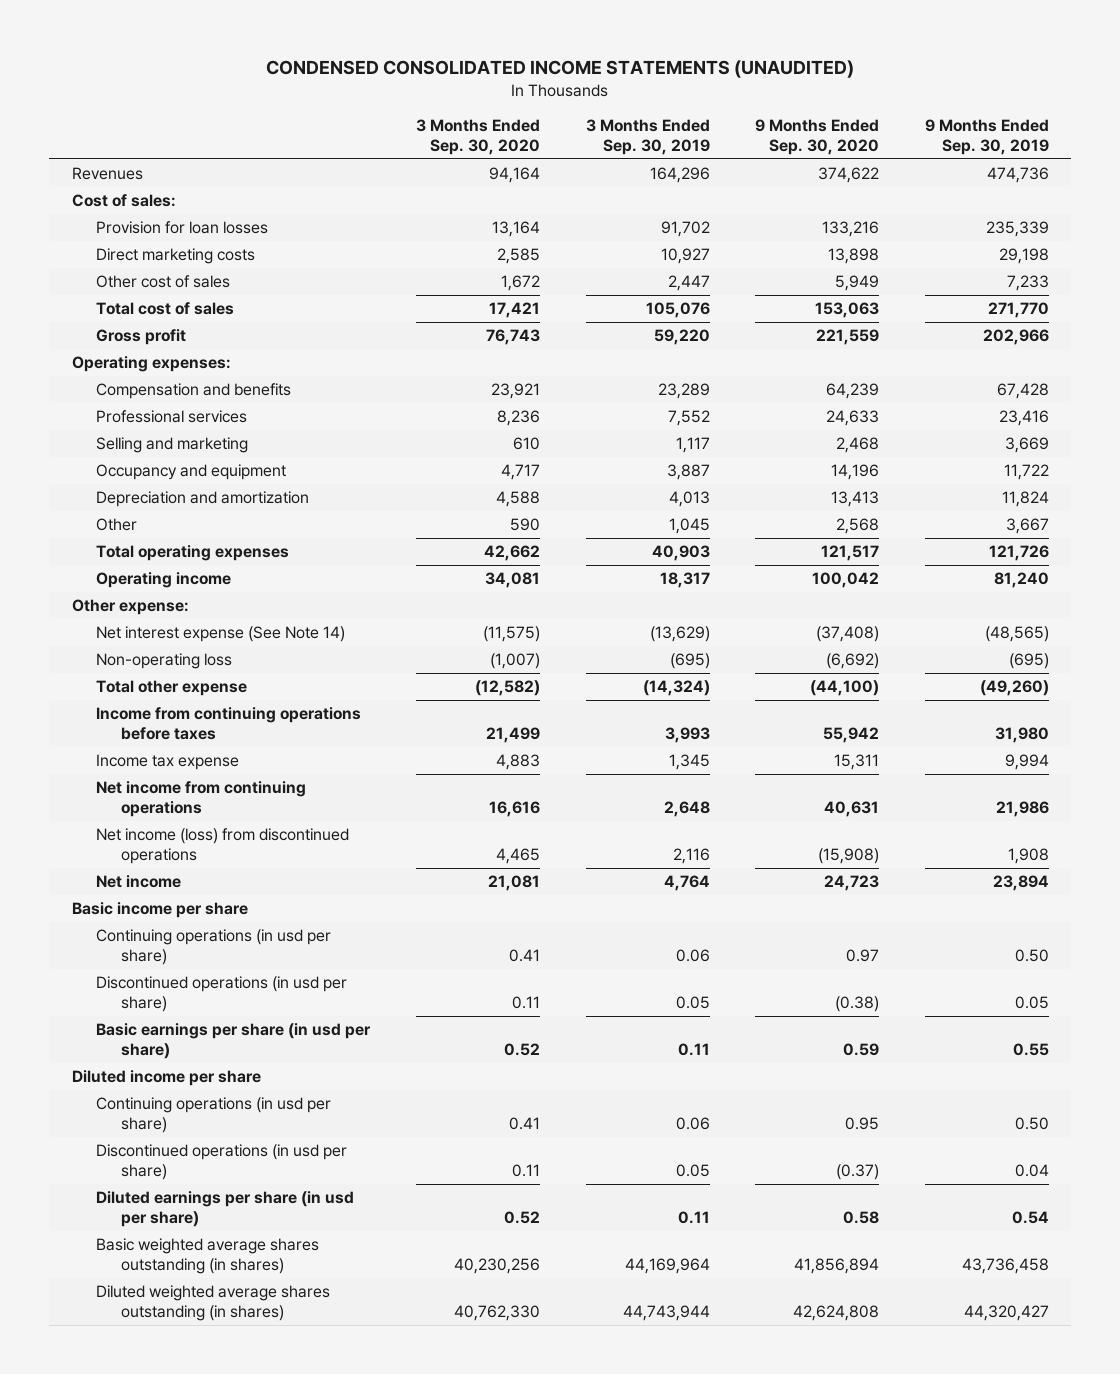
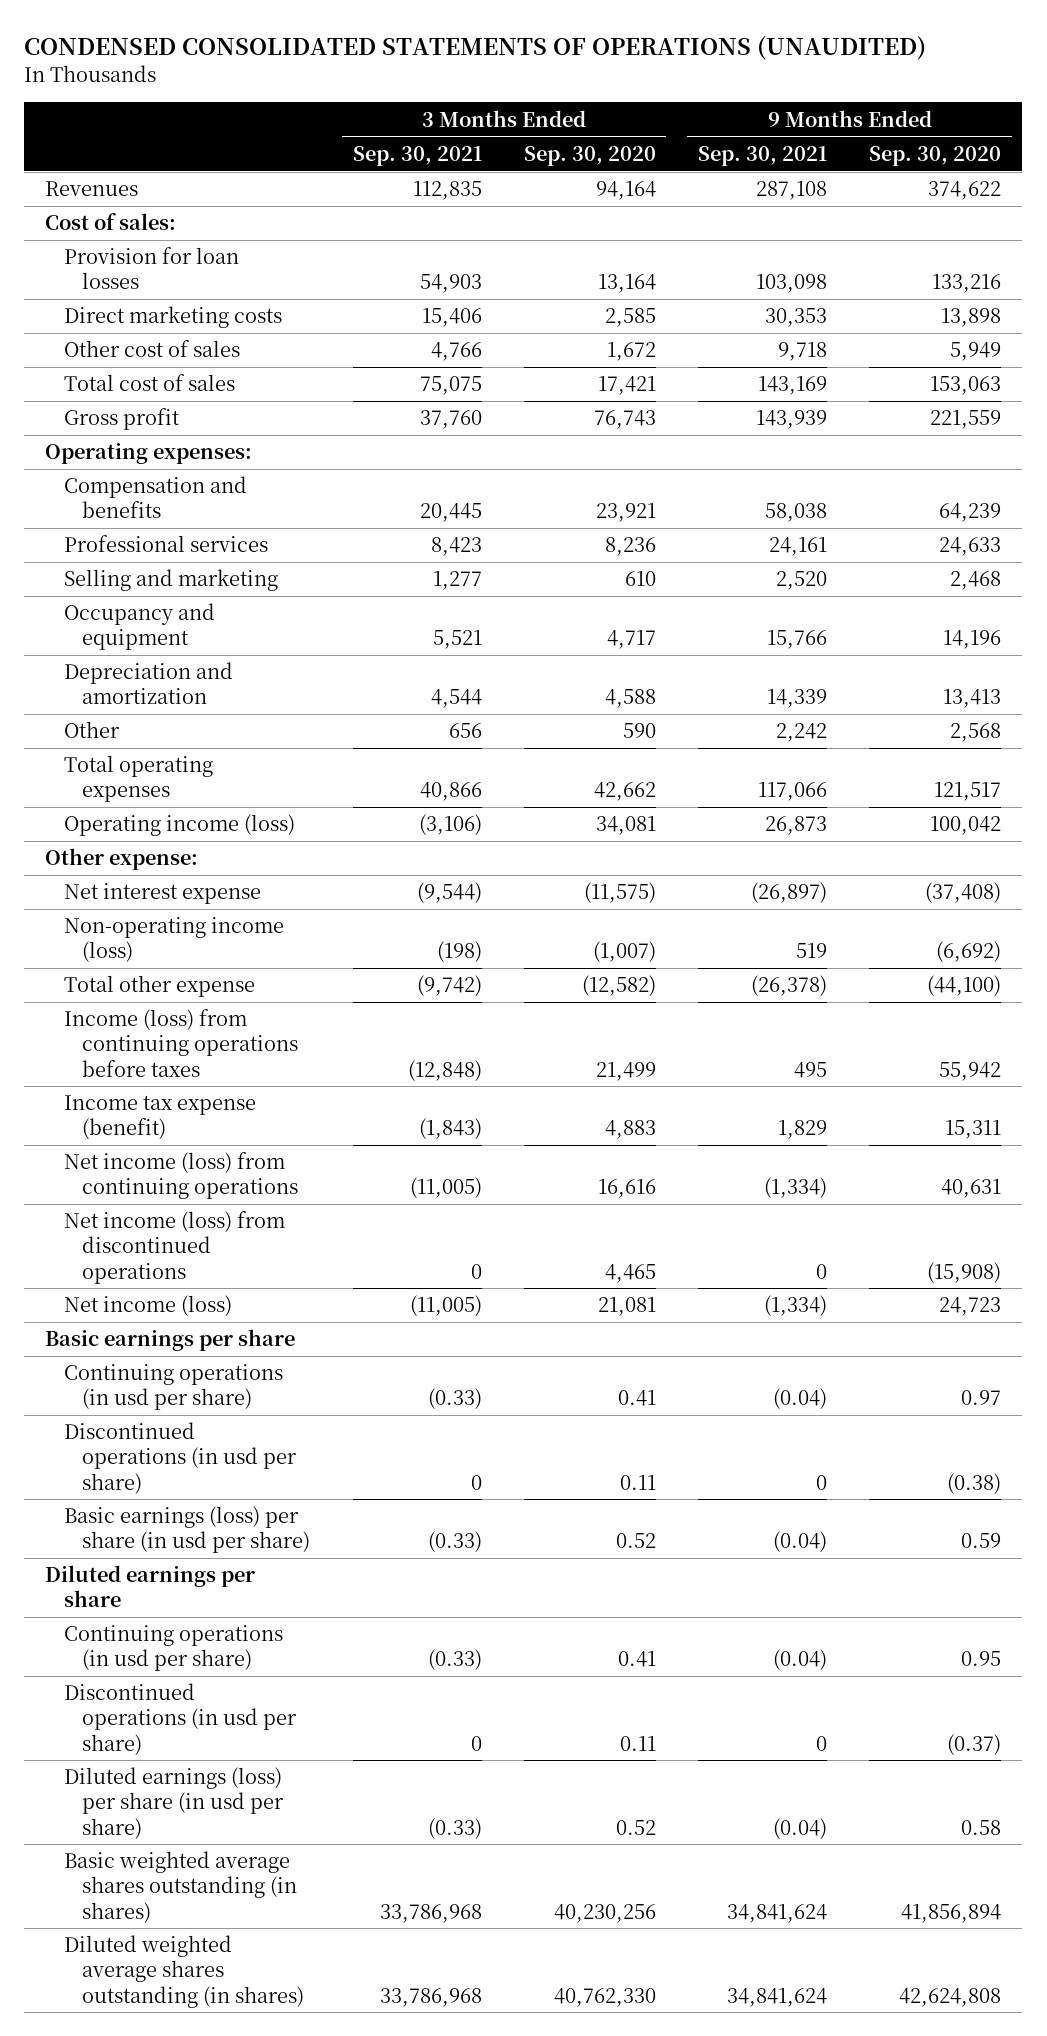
[266,60,855,79] CONDENSED CONSOLIDATED INCOME STATEMENTS (UNAUDITED) -> [24,36,927,61] CONDENSED CONSOLIDATED STATEMENTS OF OPERATIONS (UNAUDITED)
[585,119,710,156] 3 Months Ended Sep. 30, 2019 -> none
[924,119,1049,156] 9 Months Ended Sep. 30, 2019 -> none
none -> [352,146,482,167] Sep. 30, 2021
none -> [697,146,827,167] Sep. 30, 2021
[96,572,232,589] Operating income -> [63,814,295,837] Operating income (loss)
[96,626,346,643] Net interest expense (See Note 14) -> [63,883,261,905] Net interest expense
[96,653,233,670] Non-operating loss -> [63,917,284,963] Non-operating income (loss)
[96,707,362,741] Income from continuing operations before taxes -> [63,1009,299,1077] Income (loss) from continuing operations before taxes
[96,754,240,771] Income tax expense -> [63,1095,256,1140] Income tax expense (benefit)
[96,781,307,818] Net income from continuing operations -> [63,1152,299,1200] Net income (loss) from continuing operations
[96,875,182,889] Net income -> [63,1295,232,1317] Net income (loss)
[71,902,248,919] Basic income per share -> [45,1329,296,1352] Basic earnings per share
[96,1023,372,1060] Basic earnings per share (in usd per share) -> [63,1506,311,1554] Basic earnings (loss) per share (in usd per share)
[71,1070,261,1087] Diluted income per share -> [45,1565,256,1608] Diluted earnings per share
[96,1191,355,1228] Diluted earnings per share (in usd per share) -> [63,1767,285,1839] Diluted earnings (loss) per share (in usd per share)

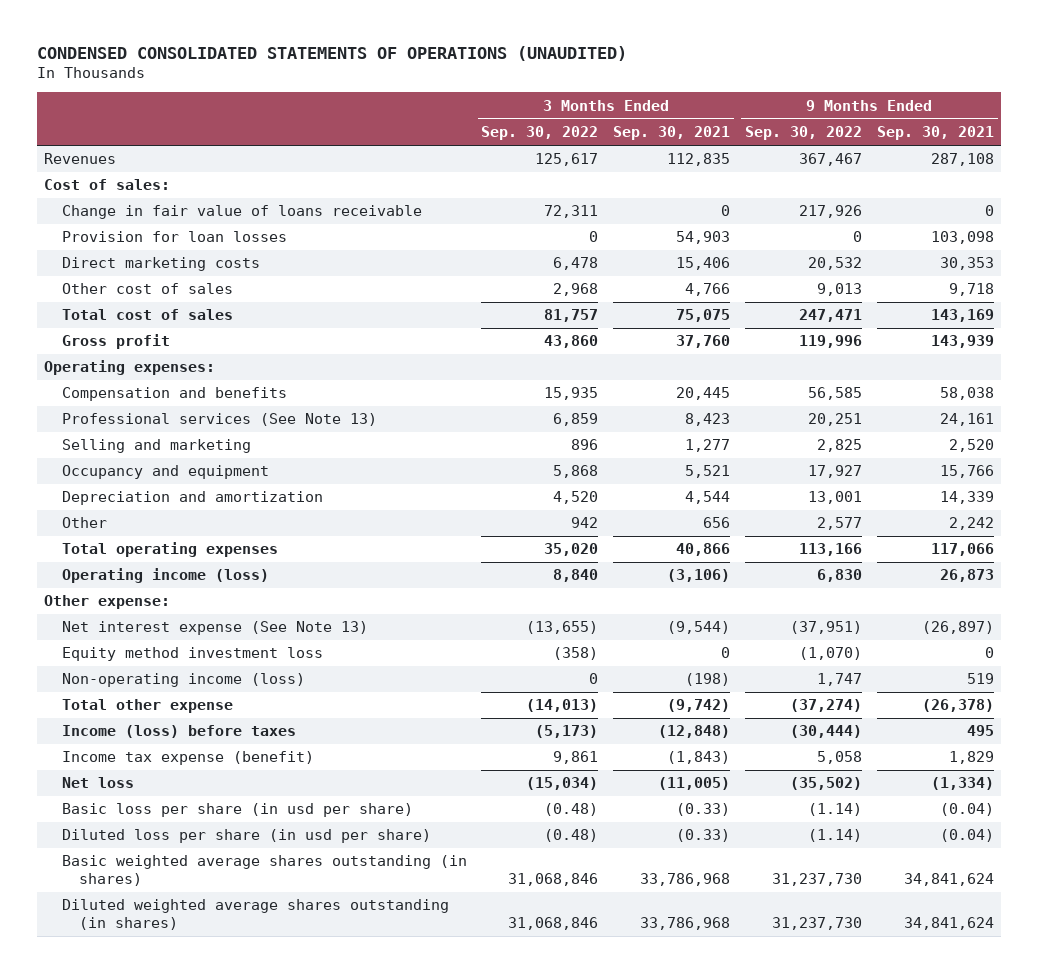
[523,146,656,167] Sep. 30, 2020 -> none
[869,146,1002,167] Sep. 30, 2020 -> none
none -> [481,126,599,141] Sep. 30, 2022
none -> [745,126,863,141] Sep. 30, 2022
none -> [61,205,422,220] Change in fair value of loans receivable
[63,535,268,553] Professional services -> [61,413,377,427] Professional services (See Note 13)
[63,883,261,905] Net interest expense -> [61,621,368,636] Net interest expense (See Note 13)
none -> [61,647,323,662] Equity method investment loss
[63,1009,299,1077] Income (loss) from continuing operations before taxes -> [61,725,296,739] Income (loss) before taxes
[63,1152,299,1200] Net income (loss) from continuing operations -> none
[63,1211,285,1284] Net income (loss) from discontinued operations -> none
[45,1329,296,1352] Basic earnings per share -> none
[63,1364,283,1411] Continuing operations (in usd per share) -> none
[63,1422,298,1494] Discontinued operations (in usd per share) -> none
[45,1565,256,1608] Diluted earnings per share -> none
[63,1625,283,1672] Continuing operations (in usd per share) -> none
[63,1683,298,1755] Discontinued operations (in usd per share) -> none
[63,1295,232,1317] Net income (loss) -> [61,777,134,789] Net loss
[63,1506,311,1554] Basic earnings (loss) per share (in usd per share) -> [61,803,413,818] Basic loss per share (in usd per share)
[63,1767,285,1839] Diluted earnings (loss) per share (in usd per share) -> [61,829,431,844] Diluted loss per share (in usd per share)

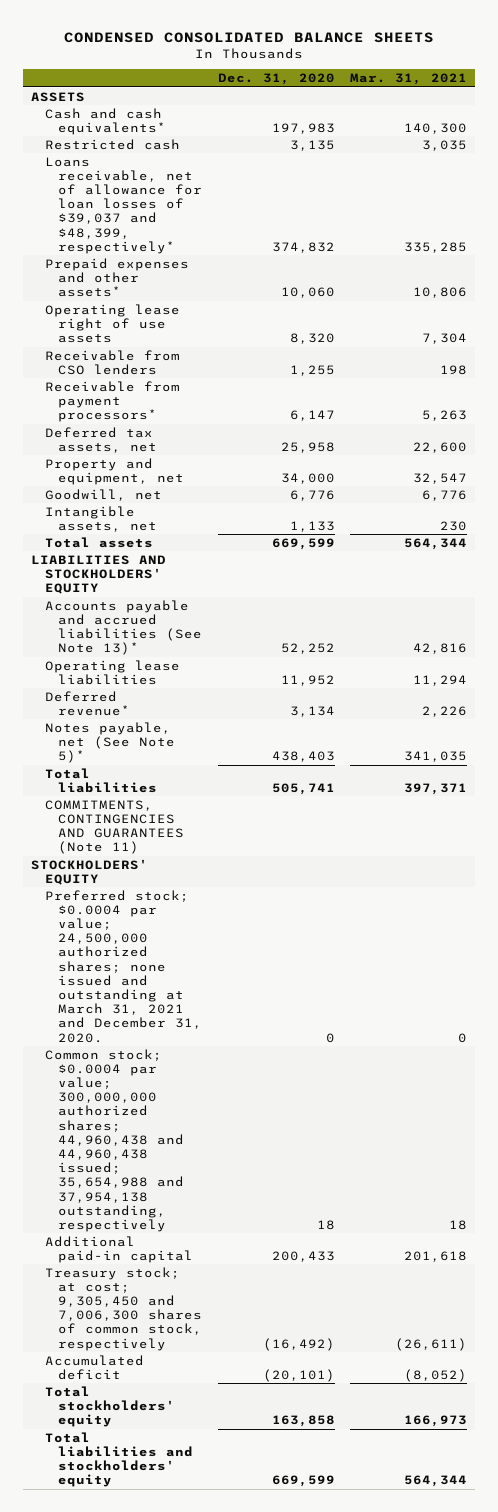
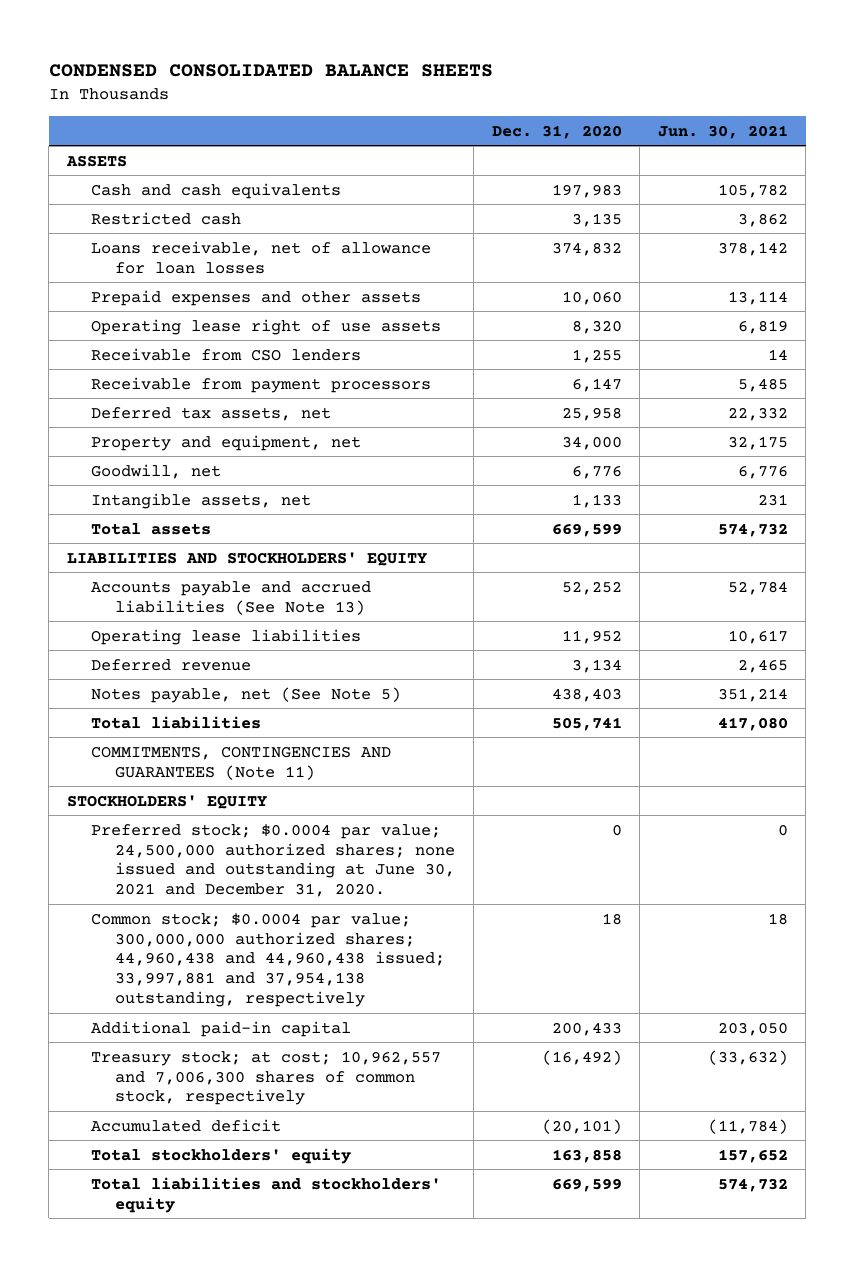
[350,73,468,86] Mar. 31, 2021 -> none
none -> [657,124,788,139] Jun. 30, 2021
[44,107,167,135] Cash and cash equivalents* -> [91,182,342,199] Cash and cash equivalents
[44,156,203,254] Loans receivable, net of allowance for loan losses of $39,037 and $48,399, respectively* -> [91,240,432,274] Loans receivable, net of allowance for loan losses
[44,257,189,298] Prepaid expenses and other assets* -> [91,289,422,306] Prepaid expenses and other assets
[44,380,180,423] Receivable from payment processors* -> [91,376,432,393] Receivable from payment processors
[44,599,203,656] Accounts payable and accrued liabilities (See Note 13)* -> [91,580,372,615] Accounts payable and accrued liabilities (See Note 13)
[44,690,131,716] Deferred revenue* -> [91,658,252,671] Deferred revenue
[44,721,176,764] Notes payable, net (See Note 5)* -> [91,686,402,703] Notes payable, net (See Note 5)
[44,889,203,1043] Preferred stock; $0.0004 par value; 24,500,000 authorized shares; none issued and outstanding at March 31, 2021 and December 31, 2020. -> [91,823,456,898] Preferred stock; $0.0004 par value; 24,500,000 authorized shares; none issued and outstanding at June 30, 2021 and December 31, 2020.
[44,1048,185,1232] Common stock; $0.0004 par value; 300,000,000 authorized shares; 44,960,438 and 44,960,438 issued; 35,654,988 and 37,954,138 outstanding, respectively -> [91,912,446,1008] Common stock; $0.0004 par value; 300,000,000 authorized shares; 44,960,438 and 44,960,438 issued; 33,997,881 and 37,954,138 outstanding, respectively
[44,1266,203,1351] Treasury stock; at cost; 9,305,450 and 7,006,300 shares of common stock, respectively -> [91,1050,442,1106] Treasury stock; at cost; 10,962,557 and 7,006,300 shares of common stock, respectively

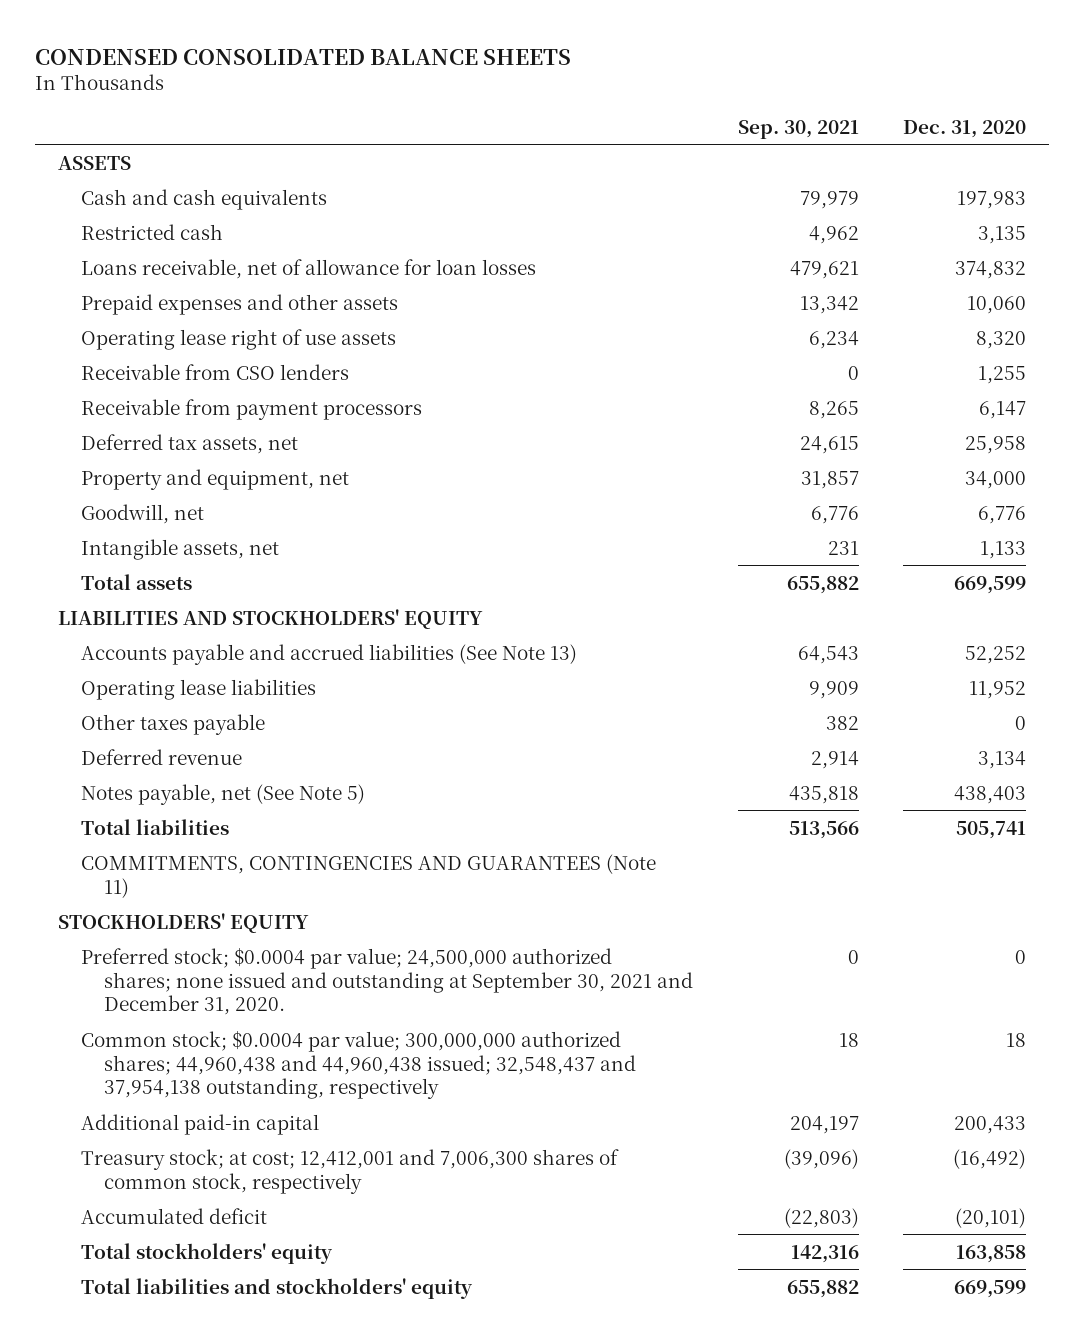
[657,124,788,139] Jun. 30, 2021 -> none
none -> [737,119,859,139] Sep. 30, 2021
none -> [80,713,265,735] Other taxes payable
[91,823,456,898] Preferred stock; $0.0004 par value; 24,500,000 authorized shares; none issued and outstanding at June 30, 2021 and December 31, 2020. -> [80,947,694,1016] Preferred stock; $0.0004 par value; 24,500,000 authorized shares; none issued and outstanding at September 30, 2021 and December 31, 2020.
[91,912,446,1008] Common stock; $0.0004 par value; 300,000,000 authorized shares; 44,960,438 and 44,960,438 issued; 33,997,881 and 37,954,138 outstanding, respectively -> [80,1030,637,1100] Common stock; $0.0004 par value; 300,000,000 authorized shares; 44,960,438 and 44,960,438 issued; 32,548,437 and 37,954,138 outstanding, respectively
[91,1050,442,1106] Treasury stock; at cost; 10,962,557 and 7,006,300 shares of common stock, respectively -> [80,1148,619,1194] Treasury stock; at cost; 12,412,001 and 7,006,300 shares of common stock, respectively

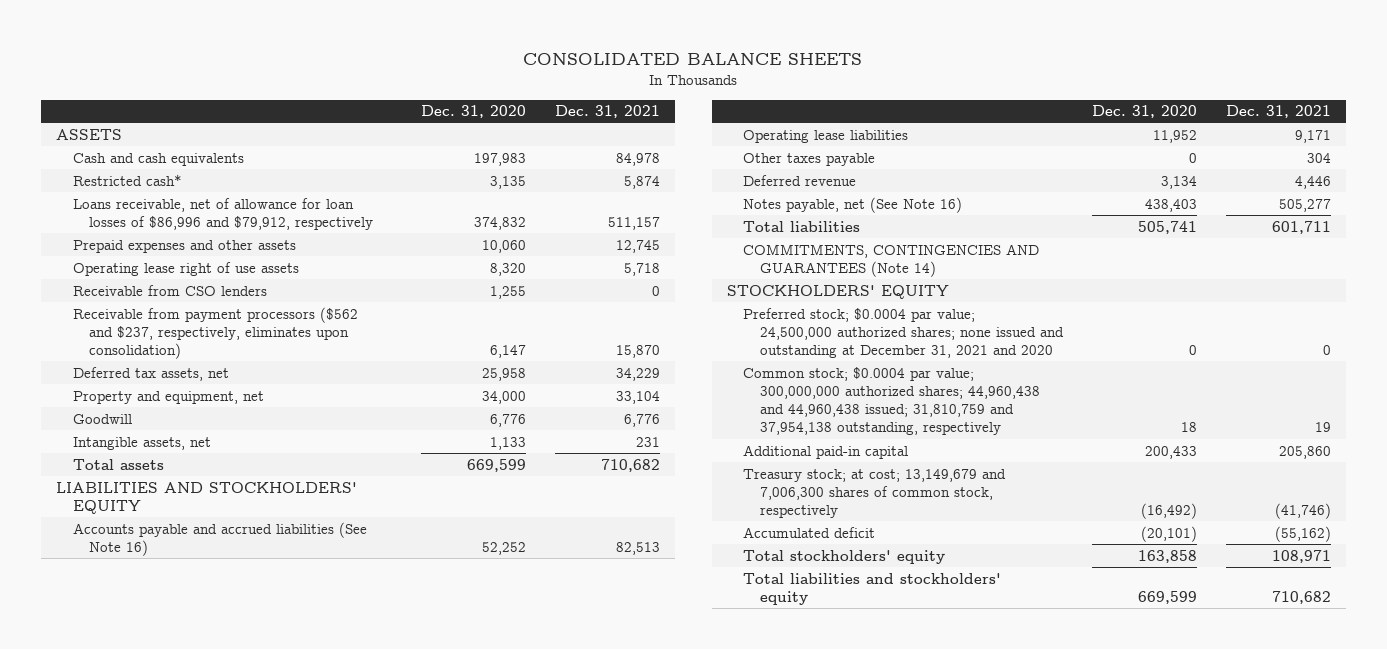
[35,48,572,65] CONDENSED CONSOLIDATED BALANCE SHEETS -> [523,52,863,65] CONSOLIDATED BALANCE SHEETS
[737,119,859,139] Sep. 30, 2021 -> none
none -> [555,105,661,119] Dec. 31, 2021
[80,223,223,240] Restricted cash -> [72,173,182,186] Restricted cash*
[80,258,536,279] Loans receivable, net of allowance for loan losses -> [72,197,374,230] Loans receivable, net of allowance for loan losses of $86,996 and $79,912, respectively
[80,398,422,420] Receivable from payment processors -> [72,306,358,360] Receivable from payment processors ($562 and $237, respectively, eliminates upon consolidation)
[80,503,204,524] Goodwill, net -> [72,413,132,424] Goodwill
[80,643,577,665] Accounts payable and accrued liabilities (See Note 13) -> [72,521,367,556] Accounts payable and accrued liabilities (See Note 16)
[80,783,365,805] Notes payable, net (See Note 5) -> [743,196,963,213] Notes payable, net (See Note 16)
[80,853,656,898] COMMITMENTS, CONTINGENCIES AND GUARANTEES (Note 11) -> [743,243,1040,277] COMMITMENTS, CONTINGENCIES AND GUARANTEES (Note 14)
[80,947,694,1016] Preferred stock; $0.0004 par value; 24,500,000 authorized shares; none issued and outstanding at September 30, 2021 and December 31, 2020. -> [743,307,1065,359] Preferred stock; $0.0004 par value; 24,500,000 authorized shares; none issued and outstanding at December 31, 2021 and 2020
[80,1030,637,1100] Common stock; $0.0004 par value; 300,000,000 authorized shares; 44,960,438 and 44,960,438 issued; 32,548,437 and 37,954,138 outstanding, respectively -> [743,366,1041,436] Common stock; $0.0004 par value; 300,000,000 authorized shares; 44,960,438 and 44,960,438 issued; 31,810,759 and 37,954,138 outstanding, respectively
[80,1148,619,1194] Treasury stock; at cost; 12,412,001 and 7,006,300 shares of common stock, respectively -> [743,468,1007,519] Treasury stock; at cost; 13,149,679 and 7,006,300 shares of common stock, respectively

